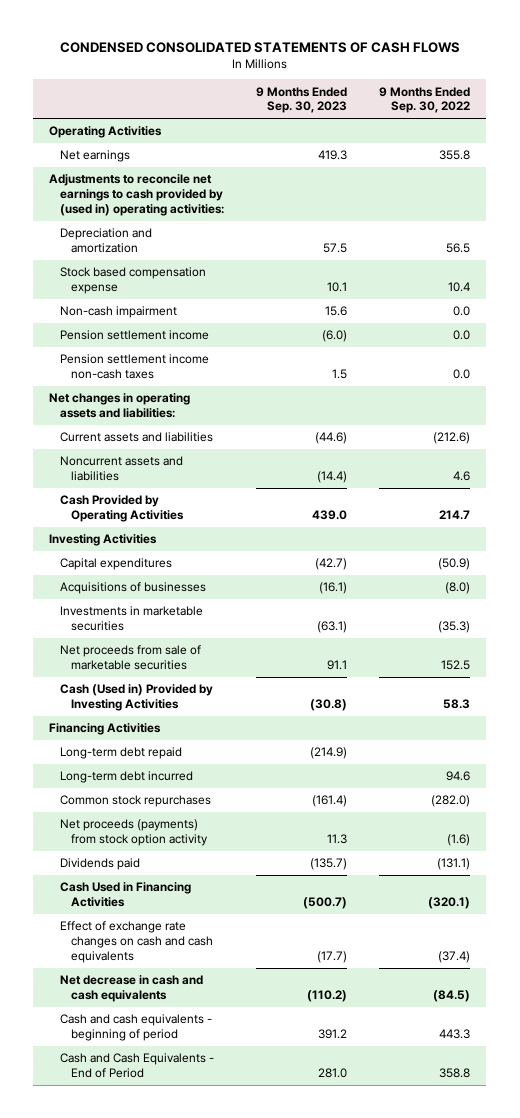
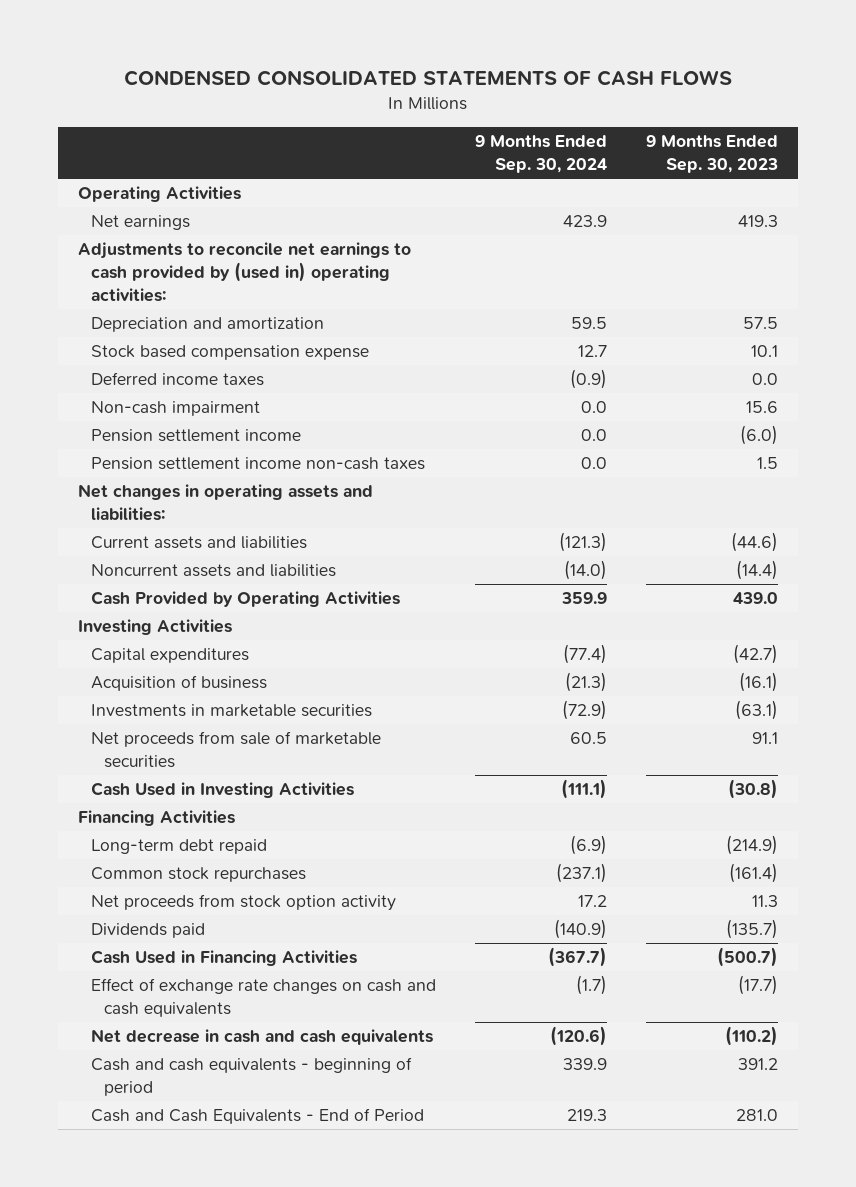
[379,86,471,114] 9 Months Ended Sep. 30, 2022 -> none
none -> [474,135,607,173] 9 Months Ended Sep. 30, 2024
none -> [90,372,264,387] Deferred income taxes
[60,582,207,595] Acquisitions of businesses -> [90,675,267,692] Acquisition of business
[60,684,214,712] Cash (Used in) Provided by Investing Activities -> [90,782,354,799] Cash Used in Investing Activities
[60,771,194,784] Long-term debt incurred -> none
[60,819,208,847] Net proceeds (payments) from stock option activity -> [90,894,396,912] Net proceeds from stock option activity

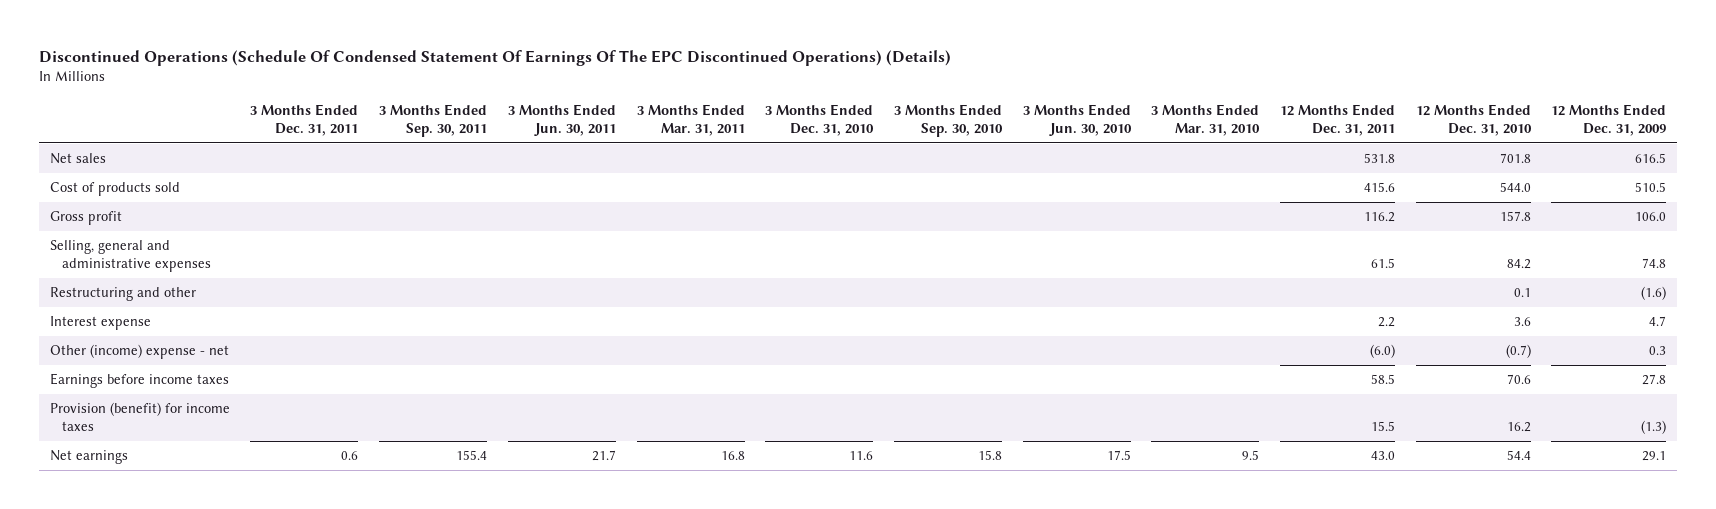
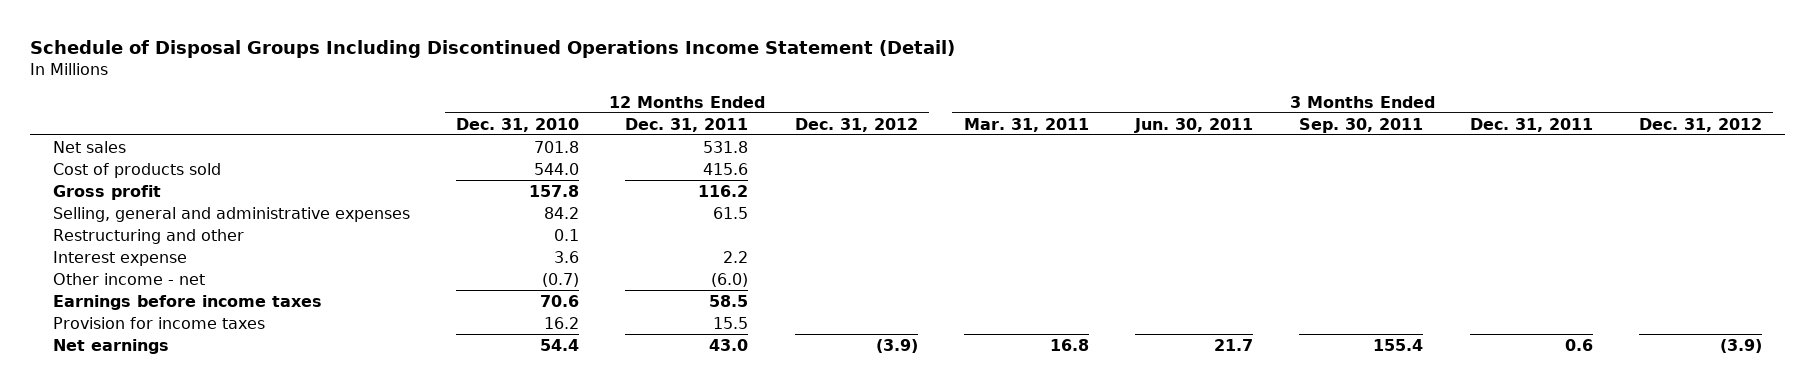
[39,49,952,66] Discontinued Operations (Schedule Of Condensed Statement Of Earnings Of The EPC Discontinued Operations) (Details) -> [29,40,955,59] Schedule of Disposal Groups Including Discontinued Operations Income Statement (Detail)
[765,103,875,136] 3 Months Ended Dec. 31, 2010 -> none
[893,103,1003,137] 3 Months Ended Sep. 30, 2010 -> none
[1022,103,1132,136] 3 Months Ended Jun. 30, 2010 -> none
[1151,103,1261,136] 3 Months Ended Mar. 31, 2010 -> none
[1551,103,1667,136] 12 Months Ended Dec. 31, 2009 -> none
none -> [794,117,918,132] Dec. 31, 2012
none -> [1638,117,1762,132] Dec. 31, 2012
[49,344,229,360] Other (income) expense - net -> [52,272,205,285] Other income - net
[49,402,230,432] Provision (benefit) for income taxes -> [52,316,265,329] Provision for income taxes

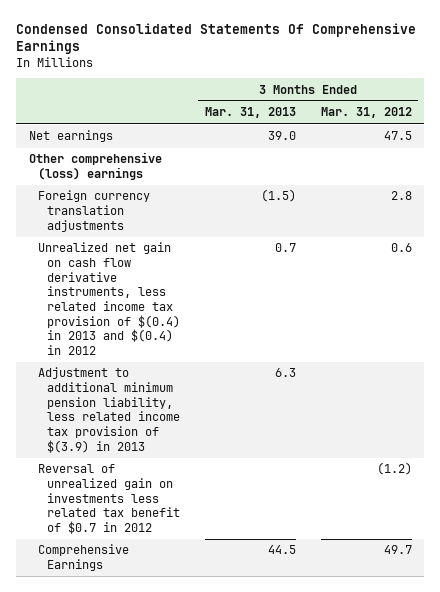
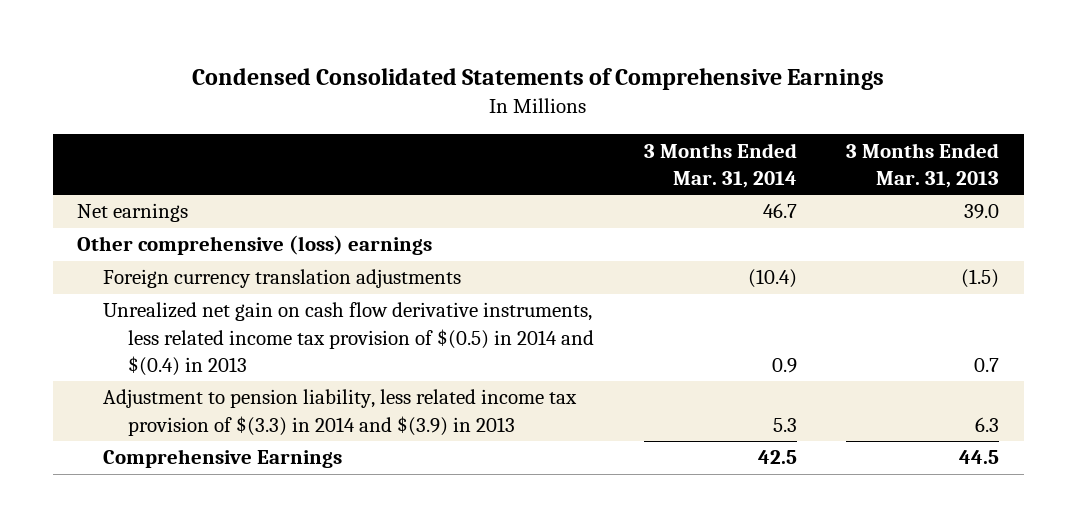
[16,22,417,55] Condensed Consolidated Statements Of Comprehensive Earnings -> [192,68,885,91] Condensed Consolidated Statements of Comprehensive Earnings
[320,107,412,119] Mar. 31, 2012 -> none
none -> [643,142,797,188] 3 Months Ended Mar. 31, 2014
[37,464,180,535] Reversal of unrealized gain on investments less related tax benefit of $0.7 in 2012 -> none
[37,242,180,355] Unrealized net gain on cash flow derivative instruments, less related income tax provision of $(0.4) in 2013 and $(0.4) in 2012 -> [102,302,595,376] Unrealized net gain on cash flow derivative instruments, less related income tax provision of $(0.5) in 2014 and $(0.4) in 2013
[37,367,180,453] Adjustment to additional minimum pension liability, less related income tax provision of $(3.9) in 2013 -> [102,389,577,436] Adjustment to pension liability, less related income tax provision of $(3.3) in 2014 and $(3.9) in 2013

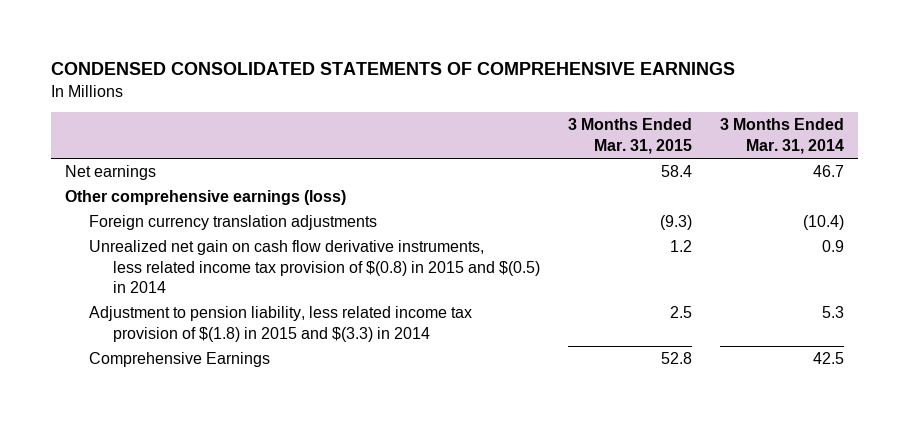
[192,68,885,91] Condensed Consolidated Statements of Comprehensive Earnings -> [50,62,735,76] CONDENSED CONSOLIDATED STATEMENTS OF COMPREHENSIVE EARNINGS
[846,142,1000,188] 3 Months Ended Mar. 31, 2013 -> none
none -> [568,118,693,154] 3 Months Ended Mar. 31, 2015
[77,235,433,256] Other comprehensive (loss) earnings -> [64,190,346,206] Other comprehensive earnings (loss)
[102,302,595,376] Unrealized net gain on cash flow derivative instruments, less related income tax provision of $(0.5) in 2014 and $(0.4) in 2013 -> [89,240,541,294] Unrealized net gain on cash flow derivative instruments, less related income tax provision of $(0.8) in 2015 and $(0.5) in 2014
[102,389,577,436] Adjustment to pension liability, less related income tax provision of $(3.3) in 2014 and $(3.9) in 2013 -> [89,306,473,342] Adjustment to pension liability, less related income tax provision of $(1.8) in 2015 and $(3.3) in 2014

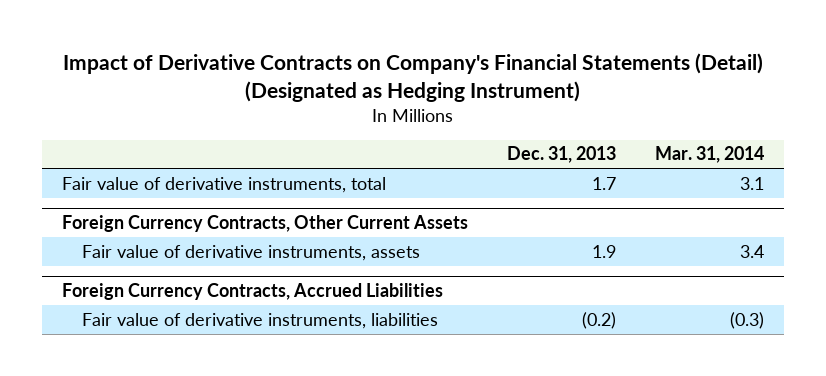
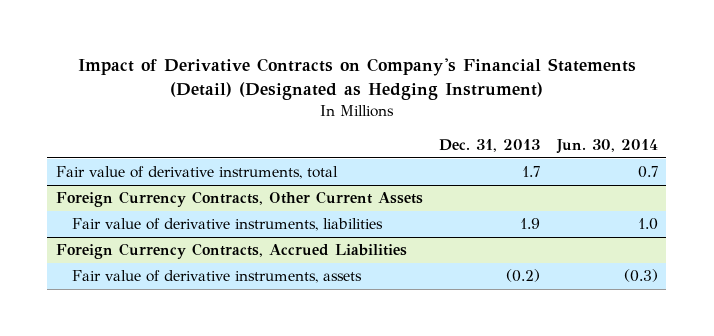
[655,146,765,164] Mar. 31, 2014 -> none
none -> [556,138,659,154] Jun. 30, 2014
[81,244,420,261] Fair value of derivative instruments, assets -> [71,218,383,232] Fair value of derivative instruments, liabilities
[81,312,438,329] Fair value of derivative instruments, liabilities -> [71,270,362,284] Fair value of derivative instruments, assets

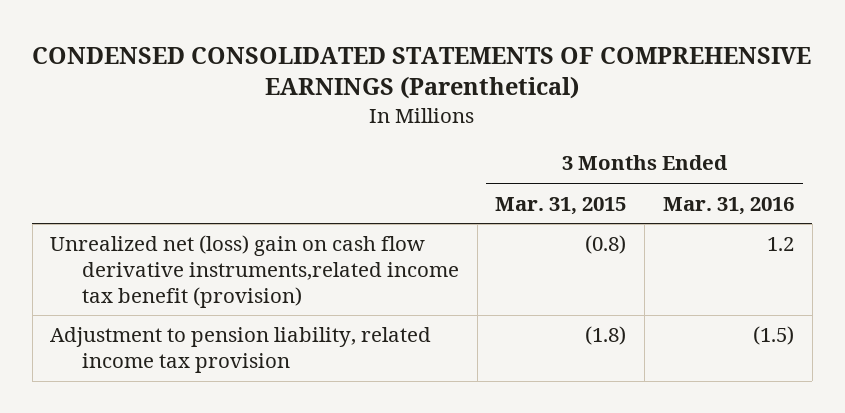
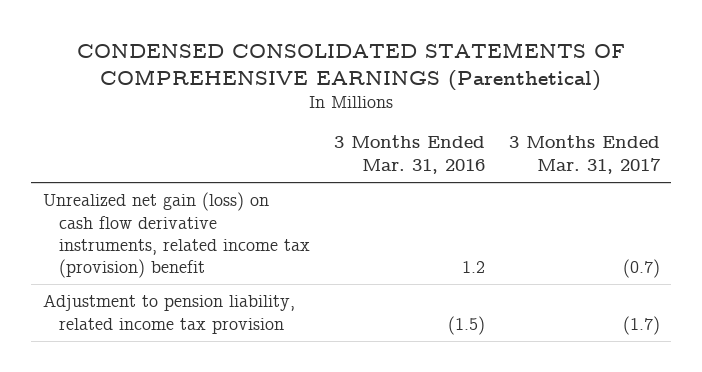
[495,196,627,215] Mar. 31, 2015 -> none
none -> [508,135,661,174] 3 Months Ended Mar. 31, 2017
[50,235,459,308] Unrealized net (loss) gain on cash flow derivative instruments,related income tax benefit (provision) -> [42,192,311,279] Unrealized net gain (loss) on cash flow derivative instruments, related income tax (provision) benefit

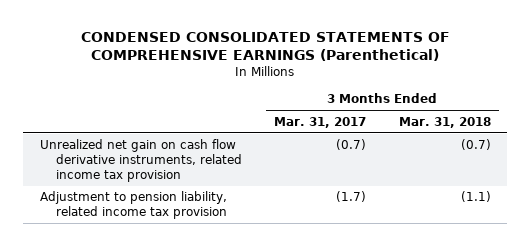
[333,135,485,174] 3 Months Ended Mar. 31, 2016 -> none
none -> [398,116,491,128] Mar. 31, 2018
[42,192,311,279] Unrealized net gain (loss) on cash flow derivative instruments, related income tax (provision) benefit -> [39,139,242,183] Unrealized net gain on cash flow derivative instruments, related income tax provision

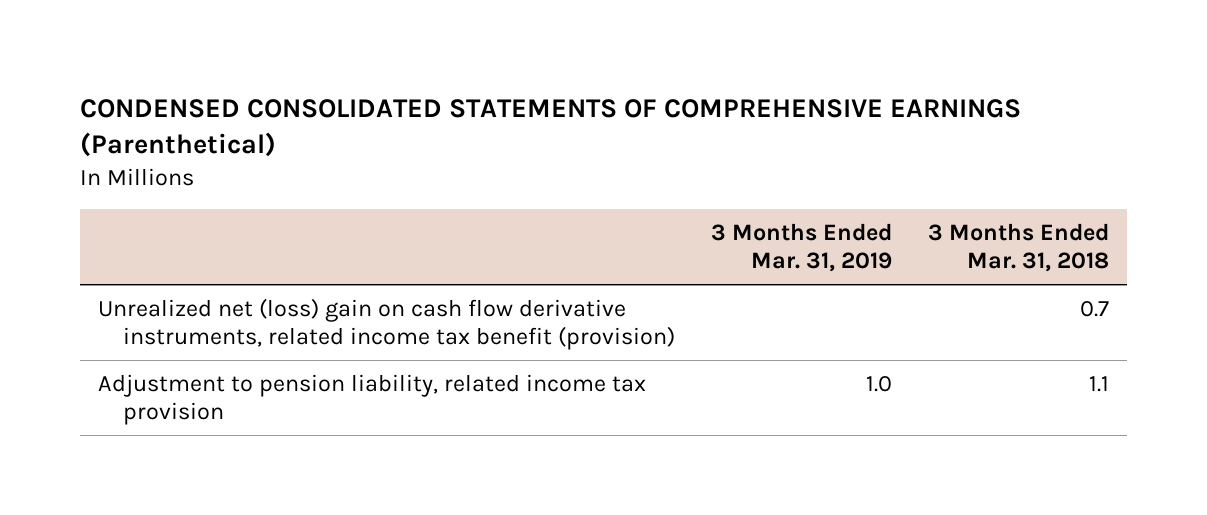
[274,116,367,128] Mar. 31, 2017 -> none
none -> [711,223,893,273] 3 Months Ended Mar. 31, 2019
[39,139,242,183] Unrealized net gain on cash flow derivative instruments, related income tax provision -> [97,297,675,351] Unrealized net (loss) gain on cash flow derivative instruments, related income tax benefit (provision)
[460,139,491,151] (0.7) -> [1080,300,1110,317] 0.7
[460,191,491,203] (1.1) -> [1089,375,1110,392] 1.1

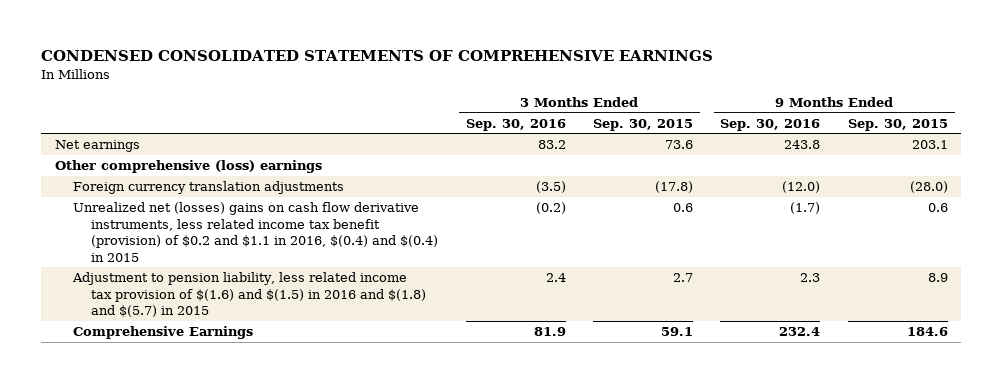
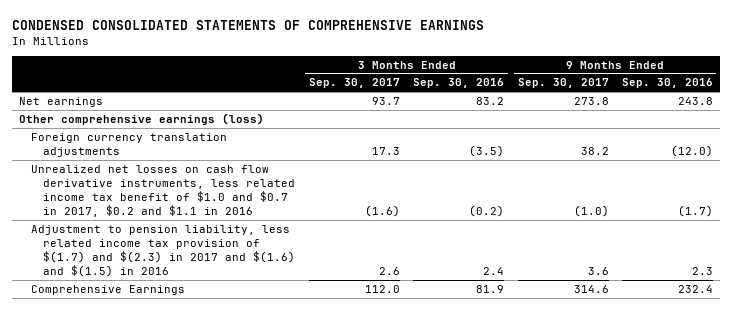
[593,118,694,131] Sep. 30, 2015 -> none
[847,118,948,131] Sep. 30, 2015 -> none
none -> [308,78,400,89] Sep. 30, 2017
none -> [517,78,609,89] Sep. 30, 2017
[54,160,322,174] Other comprehensive (loss) earnings -> [19,112,265,125] Other comprehensive earnings (loss)
[73,202,439,262] Unrealized net (losses) gains on cash flow derivative instruments, less related income tax benefit (provision) of $0.2 and $1.1 in 2016, $(0.4) and $(0.4) in 2015 -> [31,164,296,218] Unrealized net losses on cash flow derivative instruments, less related income tax benefit of $1.0 and $0.7 in 2017, $0.2 and $1.1 in 2016
[72,272,427,318] Adjustment to pension liability, less related income tax provision of $(1.6) and $(1.5) in 2016 and $(1.8) and $(5.7) in 2015 -> [31,224,296,278] Adjustment to pension liability, less related income tax provision of $(1.7) and $(2.3) in 2017 and $(1.6) and $(1.5) in 2016

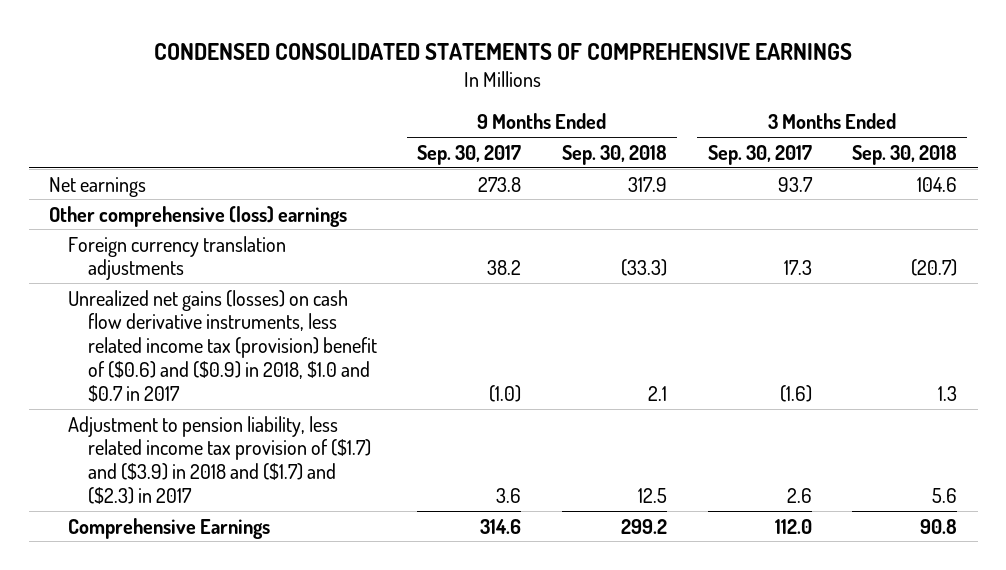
[413,78,505,89] Sep. 30, 2016 -> none
[622,78,714,89] Sep. 30, 2016 -> none
none -> [561,144,667,165] Sep. 30, 2018
none -> [852,144,958,165] Sep. 30, 2018
[19,112,265,125] Other comprehensive earnings (loss) -> [48,205,347,227] Other comprehensive (loss) earnings
[31,164,296,218] Unrealized net losses on cash flow derivative instruments, less related income tax benefit of $1.0 and $0.7 in 2017, $0.2 and $1.1 in 2016 -> [68,289,377,402] Unrealized net gains (losses) on cash flow derivative instruments, less related income tax (provision) benefit of ($0.6) and ($0.9) in 2018, $1.0 and $0.7 in 2017
[31,224,296,278] Adjustment to pension liability, less related income tax provision of $(1.7) and $(2.3) in 2017 and $(1.6) and $(1.5) in 2016 -> [68,415,371,505] Adjustment to pension liability, less related income tax provision of ($1.7) and ($3.9) in 2018 and ($1.7) and ($2.3) in 2017

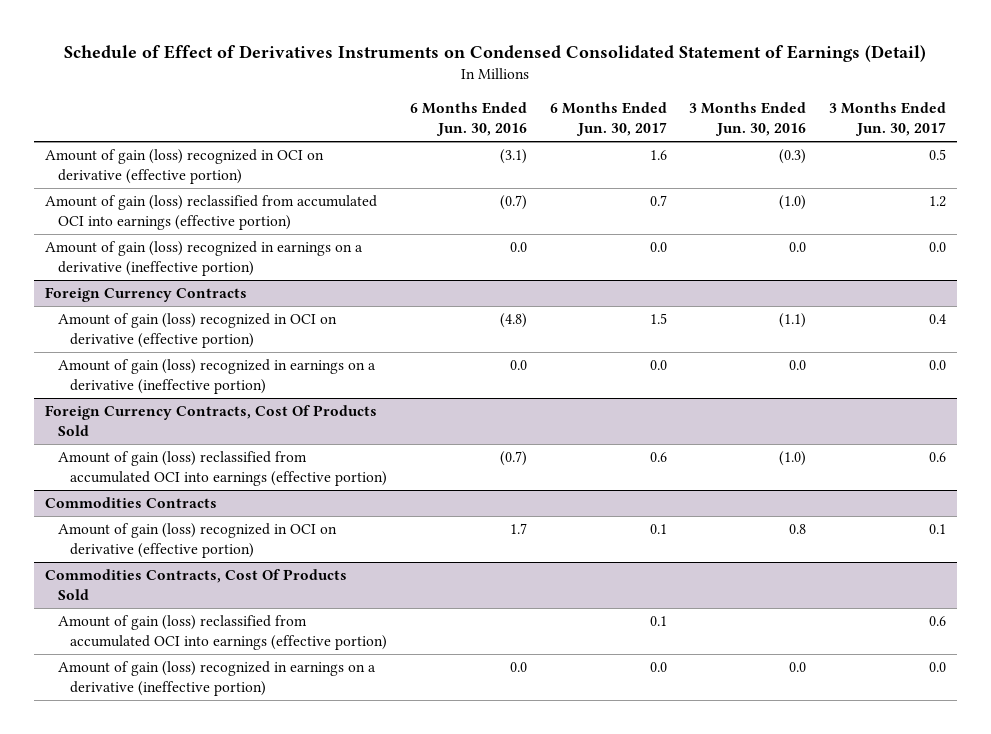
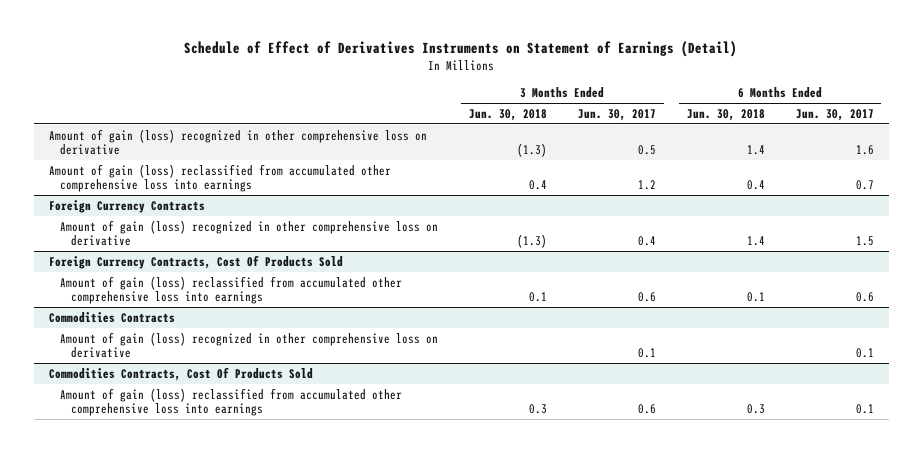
[64,44,927,62] Schedule of Effect of Derivatives Instruments on Condensed Consolidated Statement of Earnings (Detail) -> [184,40,738,57] Schedule of Effect of Derivatives Instruments on Statement of Earnings (Detail)
[409,101,527,137] 6 Months Ended Jun. 30, 2016 -> none
[689,101,807,137] 3 Months Ended Jun. 30, 2016 -> none
none -> [468,108,547,121] Jun. 30, 2018
none -> [686,108,765,121] Jun. 30, 2018
[44,241,363,277] Amount of gain (loss) recognized in earnings on a derivative (ineffective portion) -> none
[44,149,324,185] Amount of gain (loss) recognized in OCI on derivative (effective portion) -> [48,128,427,156] Amount of gain (loss) recognized in other comprehensive loss on derivative
[44,195,377,231] Amount of gain (loss) reclassified from accumulated OCI into earnings (effective portion) -> [48,163,391,193] Amount of gain (loss) reclassified from accumulated other comprehensive loss into earnings
[57,359,376,395] Amount of gain (loss) recognized in earnings on a derivative (ineffective portion) -> none
[57,313,337,349] Amount of gain (loss) recognized in OCI on derivative (effective portion) -> [60,219,439,247] Amount of gain (loss) recognized in other comprehensive loss on derivative
[57,451,388,487] Amount of gain (loss) reclassified from accumulated OCI into earnings (effective portion) -> [60,275,403,305] Amount of gain (loss) reclassified from accumulated other comprehensive loss into earnings
[57,523,337,559] Amount of gain (loss) recognized in OCI on derivative (effective portion) -> [60,331,439,359] Amount of gain (loss) recognized in other comprehensive loss on derivative
[57,661,376,697] Amount of gain (loss) recognized in earnings on a derivative (ineffective portion) -> none
[57,615,388,651] Amount of gain (loss) reclassified from accumulated OCI into earnings (effective portion) -> [60,387,403,417] Amount of gain (loss) reclassified from accumulated other comprehensive loss into earnings

